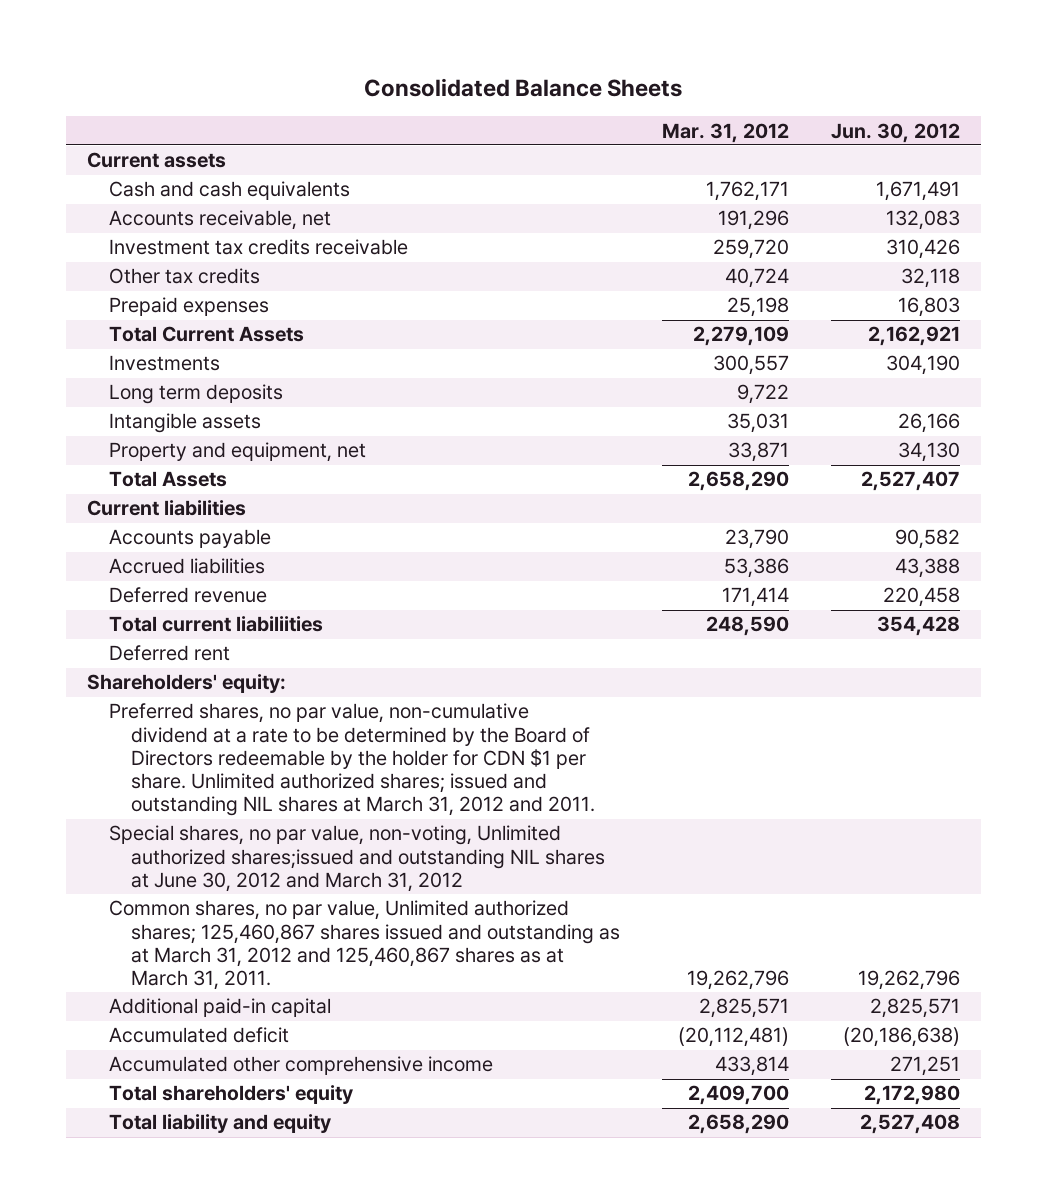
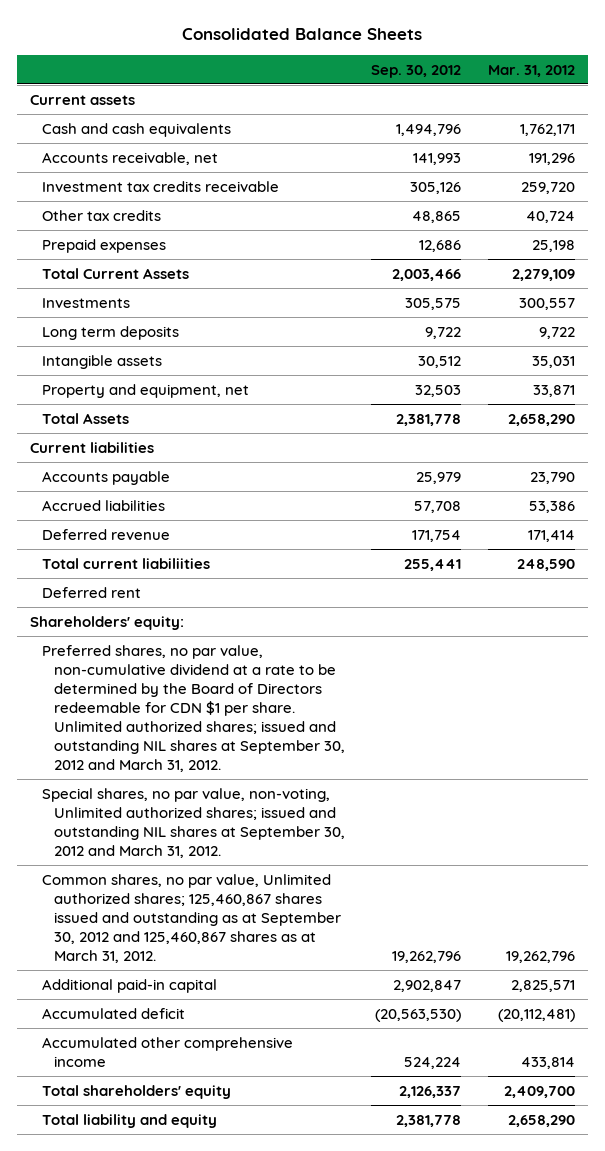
[831,122,961,143] Jun. 30, 2012 -> none
none -> [371,64,462,78] Sep. 30, 2012
[108,703,595,817] Preferred shares, no par value, non-cumulative dividend at a rate to be determined by the Board of Directors redeemable by the holder for CDN $1 per share. Unlimited authorized shares; issued and outstanding NIL shares at March 31, 2012 and 2011. -> [42,644,346,772] Preferred shares, no par value, non-cumulative dividend at a rate to be determined by the Board of Directors redeemable for CDN $1 per share. Unlimited authorized shares; issued and outstanding NIL shares at September 30, 2012 and March 31, 2012.
[108,825,605,892] Special shares, no par value, non-voting, Unlimited authorized shares;issued and outstanding NIL shares at June 30, 2012 and March 31, 2012 -> [42,787,346,858] Special shares, no par value, non-voting, Unlimited authorized shares; issued and outstanding NIL shares at September 30, 2012 and March 31, 2012.
[108,900,620,991] Common shares, no par value, Unlimited authorized shares; 125,460,867 shares issued and outstanding as at March 31, 2012 and 125,460,867 shares as at March 31, 2011. -> [42,873,342,963] Common shares, no par value, Unlimited authorized shares; 125,460,867 shares issued and outstanding as at September 30, 2012 and 125,460,867 shares as at March 31, 2012.

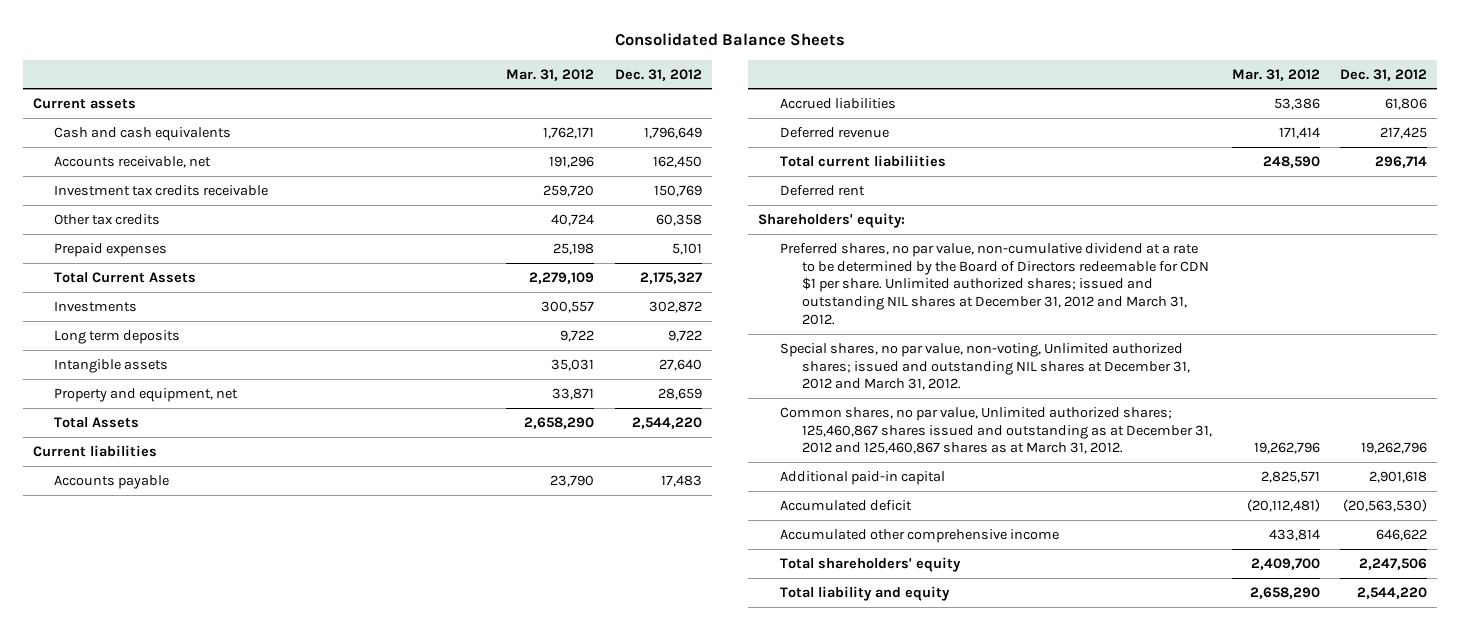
[371,64,462,78] Sep. 30, 2012 -> none
none -> [614,68,702,81] Dec. 31, 2012
[42,644,346,772] Preferred shares, no par value, non-cumulative dividend at a rate to be determined by the Board of Directors redeemable for CDN $1 per share. Unlimited authorized shares; issued and outstanding NIL shares at September 30, 2012 and March 31, 2012. -> [779,242,1209,326] Preferred shares, no par value, non-cumulative dividend at a rate to be determined by the Board of Directors redeemable for CDN $1 per share. Unlimited authorized shares; issued and outstanding NIL shares at December 31, 2012 and March 31, 2012.
[42,787,346,858] Special shares, no par value, non-voting, Unlimited authorized shares; issued and outstanding NIL shares at September 30, 2012 and March 31, 2012. -> [779,342,1190,391] Special shares, no par value, non-voting, Unlimited authorized shares; issued and outstanding NIL shares at December 31, 2012 and March 31, 2012.
[42,873,342,963] Common shares, no par value, Unlimited authorized shares; 125,460,867 shares issued and outstanding as at September 30, 2012 and 125,460,867 shares as at March 31, 2012. -> [779,406,1212,455] Common shares, no par value, Unlimited authorized shares; 125,460,867 shares issued and outstanding as at December 31, 2012 and 125,460,867 shares as at March 31, 2012.

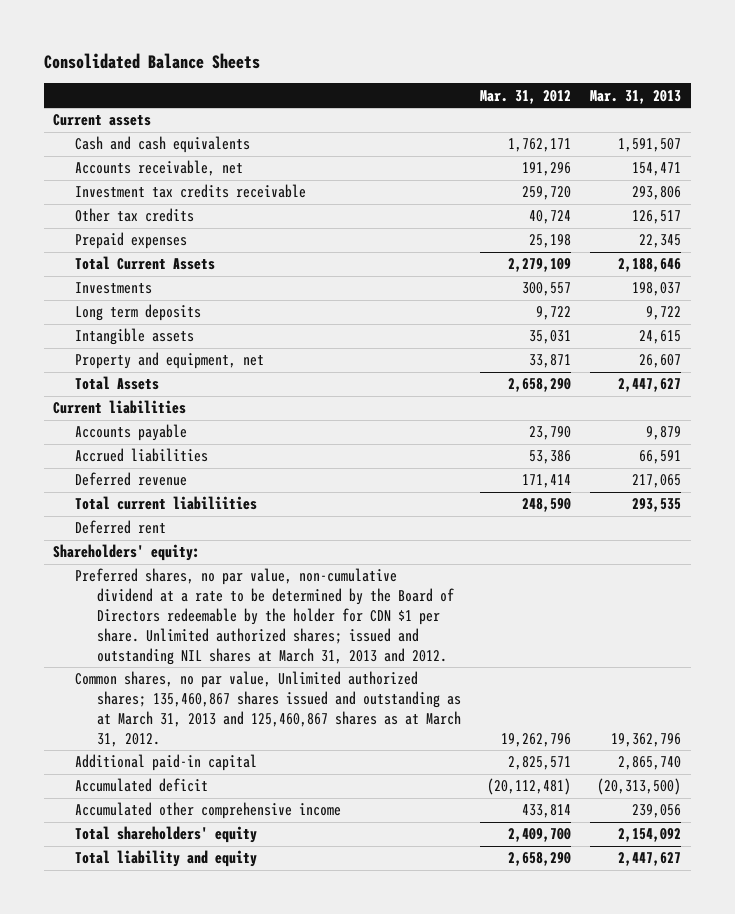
[614,68,702,81] Dec. 31, 2012 -> none
none -> [590,89,682,104] Mar. 31, 2013
[779,342,1190,391] Special shares, no par value, non-voting, Unlimited authorized shares; issued and outstanding NIL shares at December 31, 2012 and March 31, 2012. -> none
[779,242,1209,326] Preferred shares, no par value, non-cumulative dividend at a rate to be determined by the Board of Directors redeemable for CDN $1 per share. Unlimited authorized shares; issued and outstanding NIL shares at December 31, 2012 and March 31, 2012. -> [75,568,455,665] Preferred shares, no par value, non-cumulative dividend at a rate to be determined by the Board of Directors redeemable by the holder for CDN $1 per share. Unlimited authorized shares; issued and outstanding NIL shares at March 31, 2013 and 2012.
[779,406,1212,455] Common shares, no par value, Unlimited authorized shares; 125,460,867 shares issued and outstanding as at December 31, 2012 and 125,460,867 shares as at March 31, 2012. -> [75,671,462,747] Common shares, no par value, Unlimited authorized shares; 135,460,867 shares issued and outstanding as at March 31, 2013 and 125,460,867 shares as at March 31, 2012.

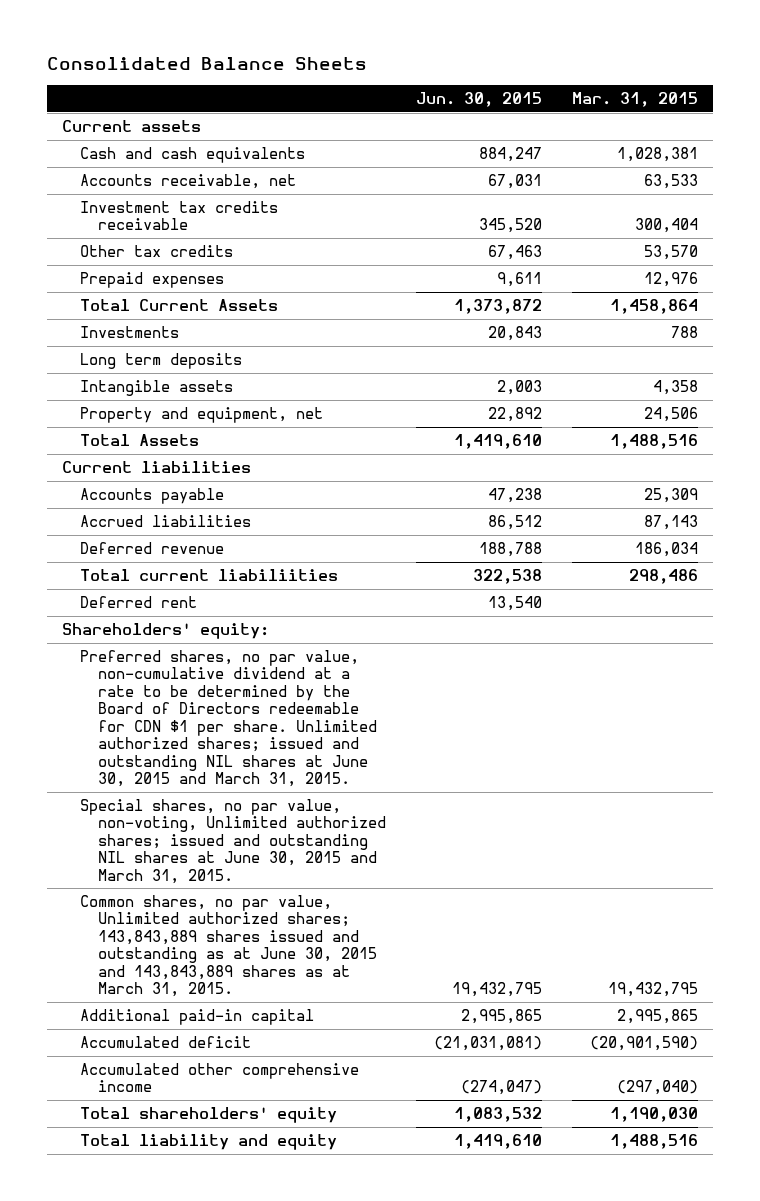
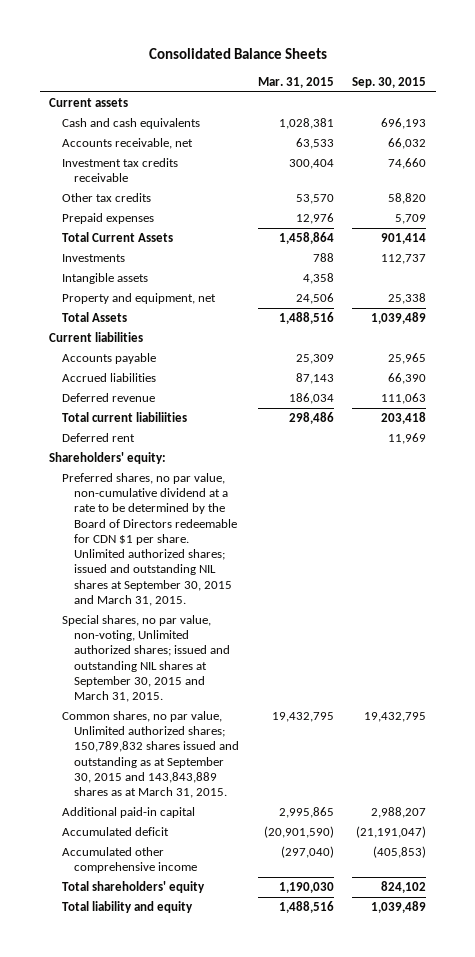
[415,92,542,108] Jun. 30, 2015 -> none
none -> [352,77,427,89] Sep. 30, 2015
[79,352,242,369] Long term deposits -> none
[79,649,377,788] Preferred shares, no par value, non-cumulative dividend at a rate to be determined by the Board of Directors redeemable for CDN $1 per share. Unlimited authorized shares; issued and outstanding NIL shares at June 30, 2015 and March 31, 2015. -> [61,472,238,606] Preferred shares, no par value, non-cumulative dividend at a rate to be determined by the Board of Directors redeemable for CDN $1 per share. Unlimited authorized shares; issued and outstanding NIL shares at September 30, 2015 and March 31, 2015.
[79,798,386,884] Special shares, no par value, non-voting, Unlimited authorized shares; issued and outstanding NIL shares at June 30, 2015 and March 31, 2015. -> [61,614,231,703] Special shares, no par value, non-voting, Unlimited authorized shares; issued and outstanding NIL shares at September 30, 2015 and March 31, 2015.
[79,894,377,998] Common shares, no par value, Unlimited authorized shares; 143,843,889 shares issued and outstanding as at June 30, 2015 and 143,843,889 shares as at March 31, 2015. -> [61,710,240,799] Common shares, no par value, Unlimited authorized shares; 150,789,832 shares issued and outstanding as at September 30, 2015 and 143,843,889 shares as at March 31, 2015.

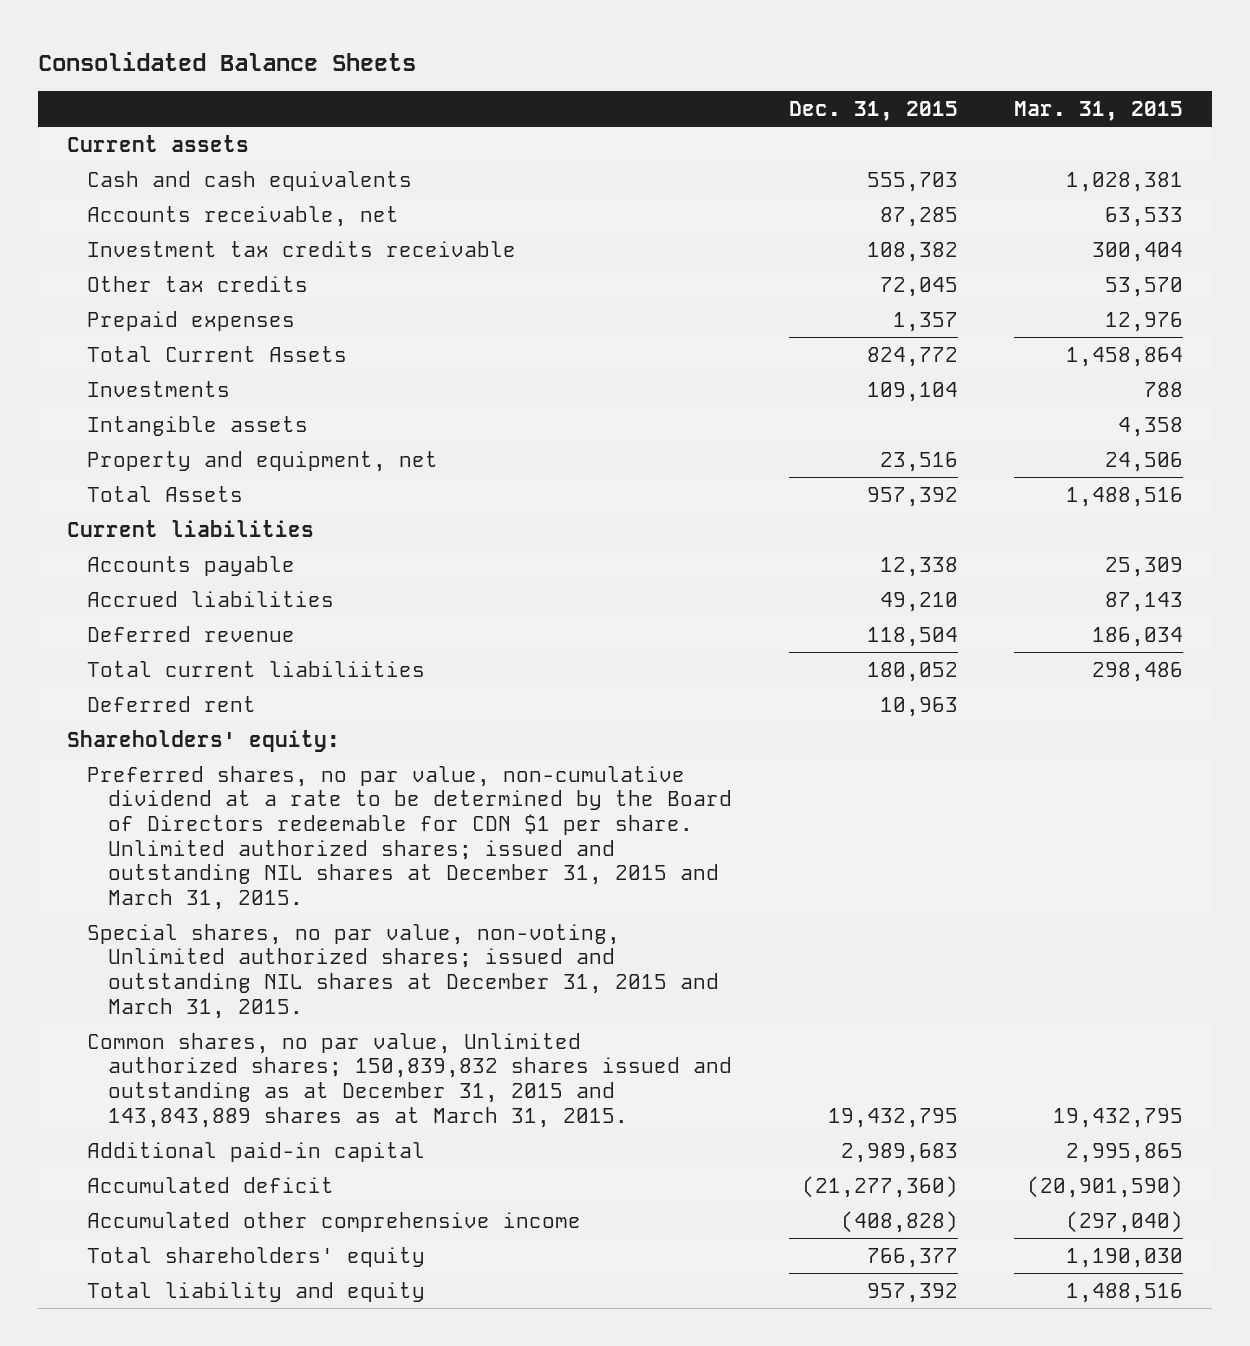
[352,77,427,89] Sep. 30, 2015 -> none
none -> [788,101,958,122] Dec. 31, 2015
[61,472,238,606] Preferred shares, no par value, non-cumulative dividend at a rate to be determined by the Board of Directors redeemable for CDN $1 per share. Unlimited authorized shares; issued and outstanding NIL shares at September 30, 2015 and March 31, 2015. -> [87,765,732,910] Preferred shares, no par value, non-cumulative dividend at a rate to be determined by the Board of Directors redeemable for CDN $1 per share. Unlimited authorized shares; issued and outstanding NIL shares at December 31, 2015 and March 31, 2015.
[61,614,231,703] Special shares, no par value, non-voting, Unlimited authorized shares; issued and outstanding NIL shares at September 30, 2015 and March 31, 2015. -> [87,923,719,1019] Special shares, no par value, non-voting, Unlimited authorized shares; issued and outstanding NIL shares at December 31, 2015 and March 31, 2015.
[61,710,240,799] Common shares, no par value, Unlimited authorized shares; 150,789,832 shares issued and outstanding as at September 30, 2015 and 143,843,889 shares as at March 31, 2015. -> [87,1032,732,1128] Common shares, no par value, Unlimited authorized shares; 150,839,832 shares issued and outstanding as at December 31, 2015 and 143,843,889 shares as at March 31, 2015.

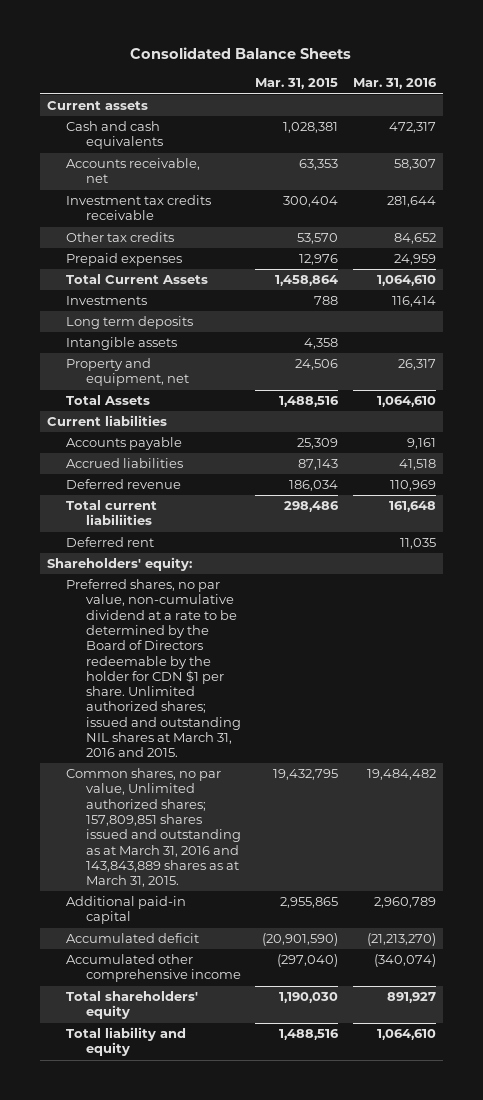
[788,101,958,122] Dec. 31, 2015 -> none
none -> [352,78,437,90] Mar. 31, 2016
[1105,206,1184,227] 63,533 -> [299,159,339,171] 63,353
none -> [66,316,194,330] Long term deposits
[87,923,719,1019] Special shares, no par value, non-voting, Unlimited authorized shares; issued and outstanding NIL shares at December 31, 2015 and March 31, 2015. -> none
[87,765,732,910] Preferred shares, no par value, non-cumulative dividend at a rate to be determined by the Board of Directors redeemable for CDN $1 per share. Unlimited authorized shares; issued and outstanding NIL shares at December 31, 2015 and March 31, 2015. -> [66,579,241,758] Preferred shares, no par value, non-cumulative dividend at a rate to be determined by the Board of Directors redeemable by the holder for CDN $1 per share. Unlimited authorized shares; issued and outstanding NIL shares at March 31, 2016 and 2015.
[87,1032,732,1128] Common shares, no par value, Unlimited authorized shares; 150,839,832 shares issued and outstanding as at December 31, 2015 and 143,843,889 shares as at March 31, 2015. -> [66,768,241,888] Common shares, no par value, Unlimited authorized shares; 157,809,851 shares issued and outstanding as at March 31, 2016 and 143,843,889 shares as at March 31, 2015.
[1066,1142,1184,1163] 2,995,865 -> [280,897,339,909] 2,955,865

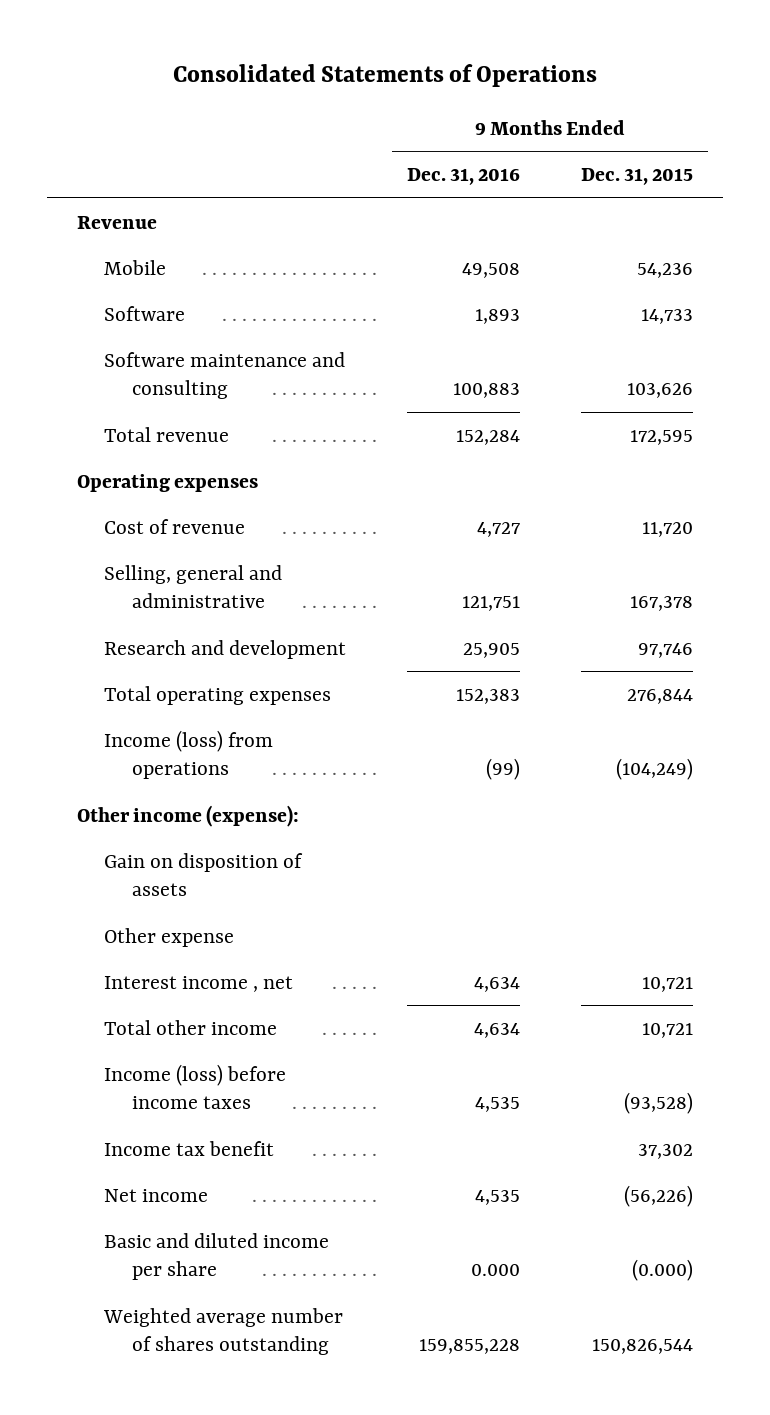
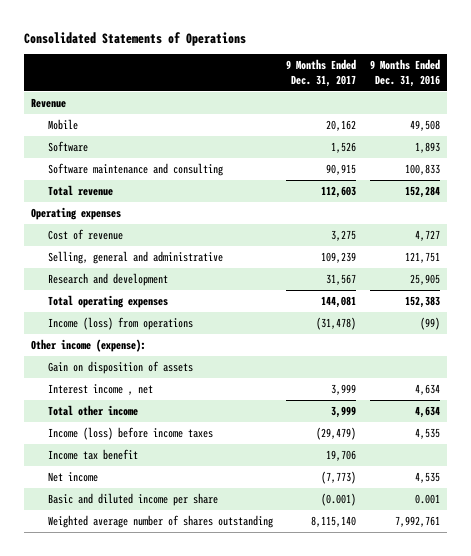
[580,168,693,186] Dec. 31, 2015 -> none
none -> [286,59,357,87] 9 Months Ended Dec. 31, 2017
[453,383,521,399] 100,883 -> [405,164,441,176] 100,833
[104,927,235,947] Other expense -> none
[471,1264,521,1277] 0.000 -> [415,494,441,505] 0.001
[419,1339,521,1355] 159,855,228 -> [395,516,441,528] 7,992,761

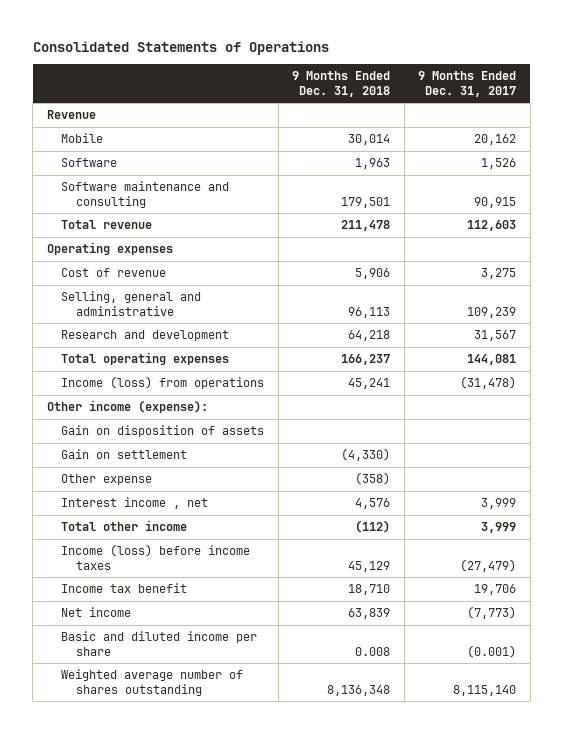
[370,59,441,87] 9 Months Ended Dec. 31, 2016 -> none
none -> [292,71,391,97] 9 Months Ended Dec. 31, 2018
none -> [61,449,188,460] Gain on settlement
none -> [61,474,153,486] Other expense
[316,427,357,441] (29,479) -> [460,558,517,572] (27,479)

